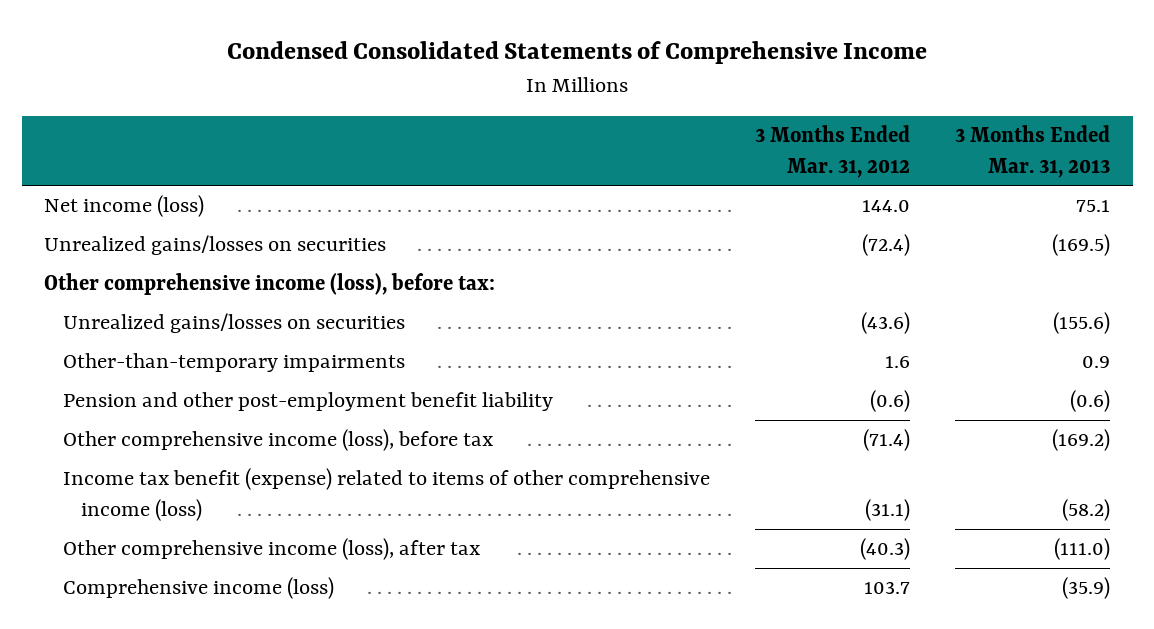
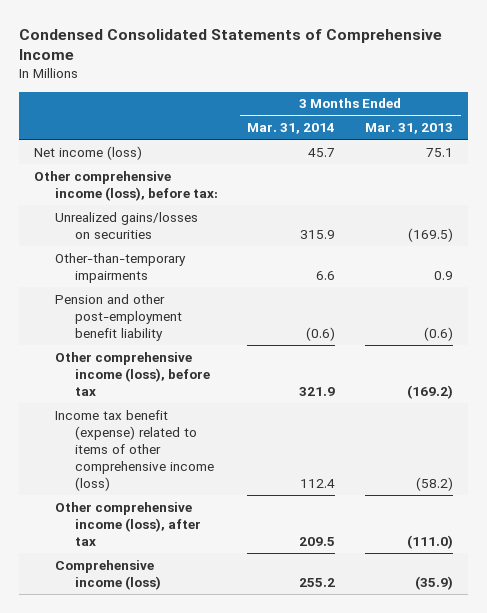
[754,124,910,178] 3 Months Ended Mar. 31, 2012 -> none
none -> [247,122,336,134] Mar. 31, 2014
[62,313,405,334] Unrealized gains/losses on securities -> none
[44,235,387,256] Unrealized gains/losses on securities -> [54,211,198,239] Unrealized gains/losses on securities

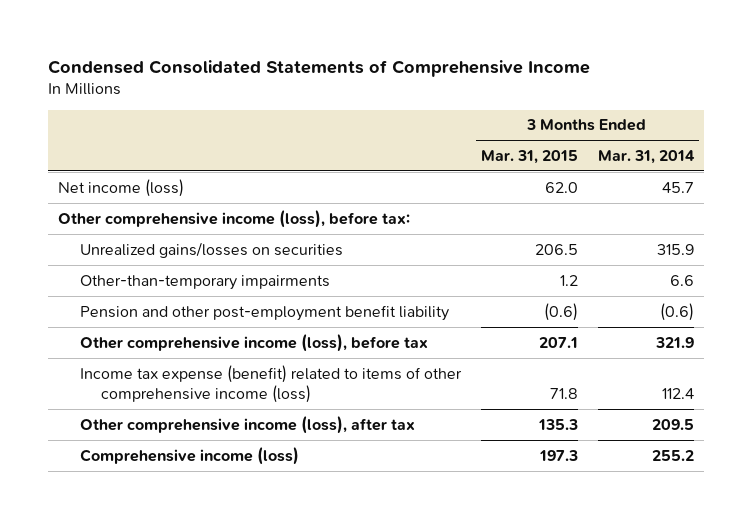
[365,122,454,134] Mar. 31, 2013 -> none
none -> [480,150,578,165] Mar. 31, 2015
[54,409,215,492] Income tax benefit (expense) related to items of other comprehensive income (loss) -> [79,364,462,404] Income tax expense (benefit) related to items of other comprehensive income (loss)

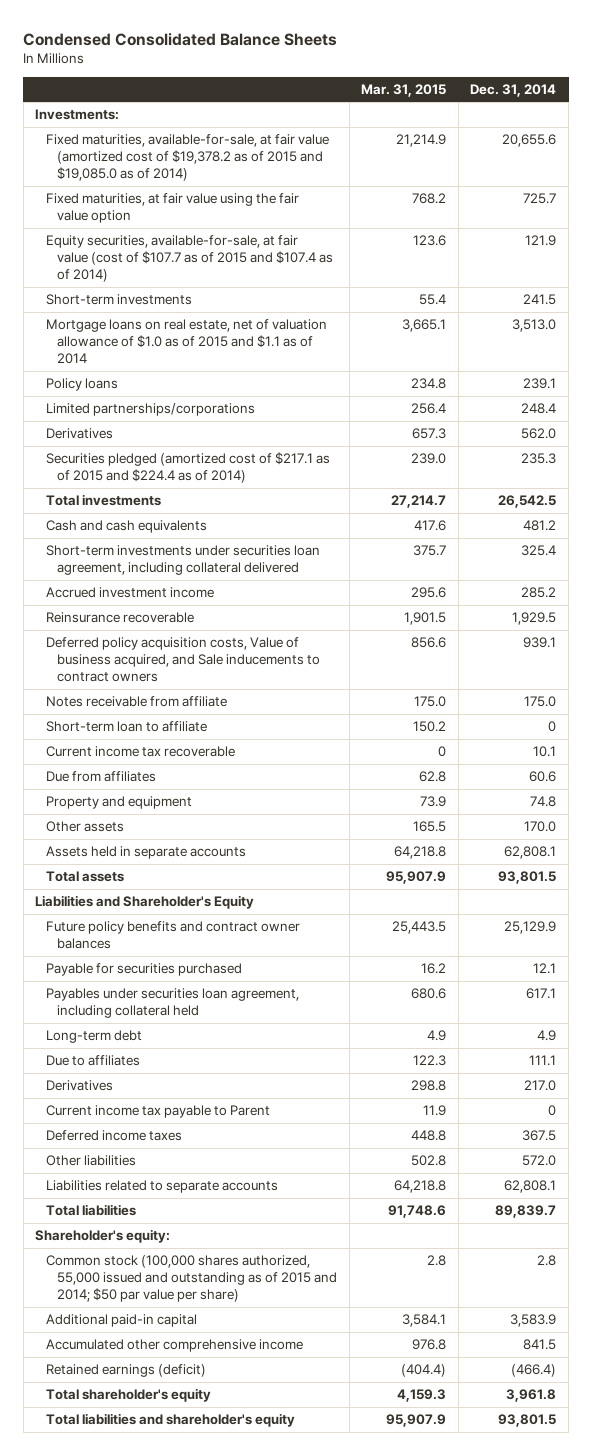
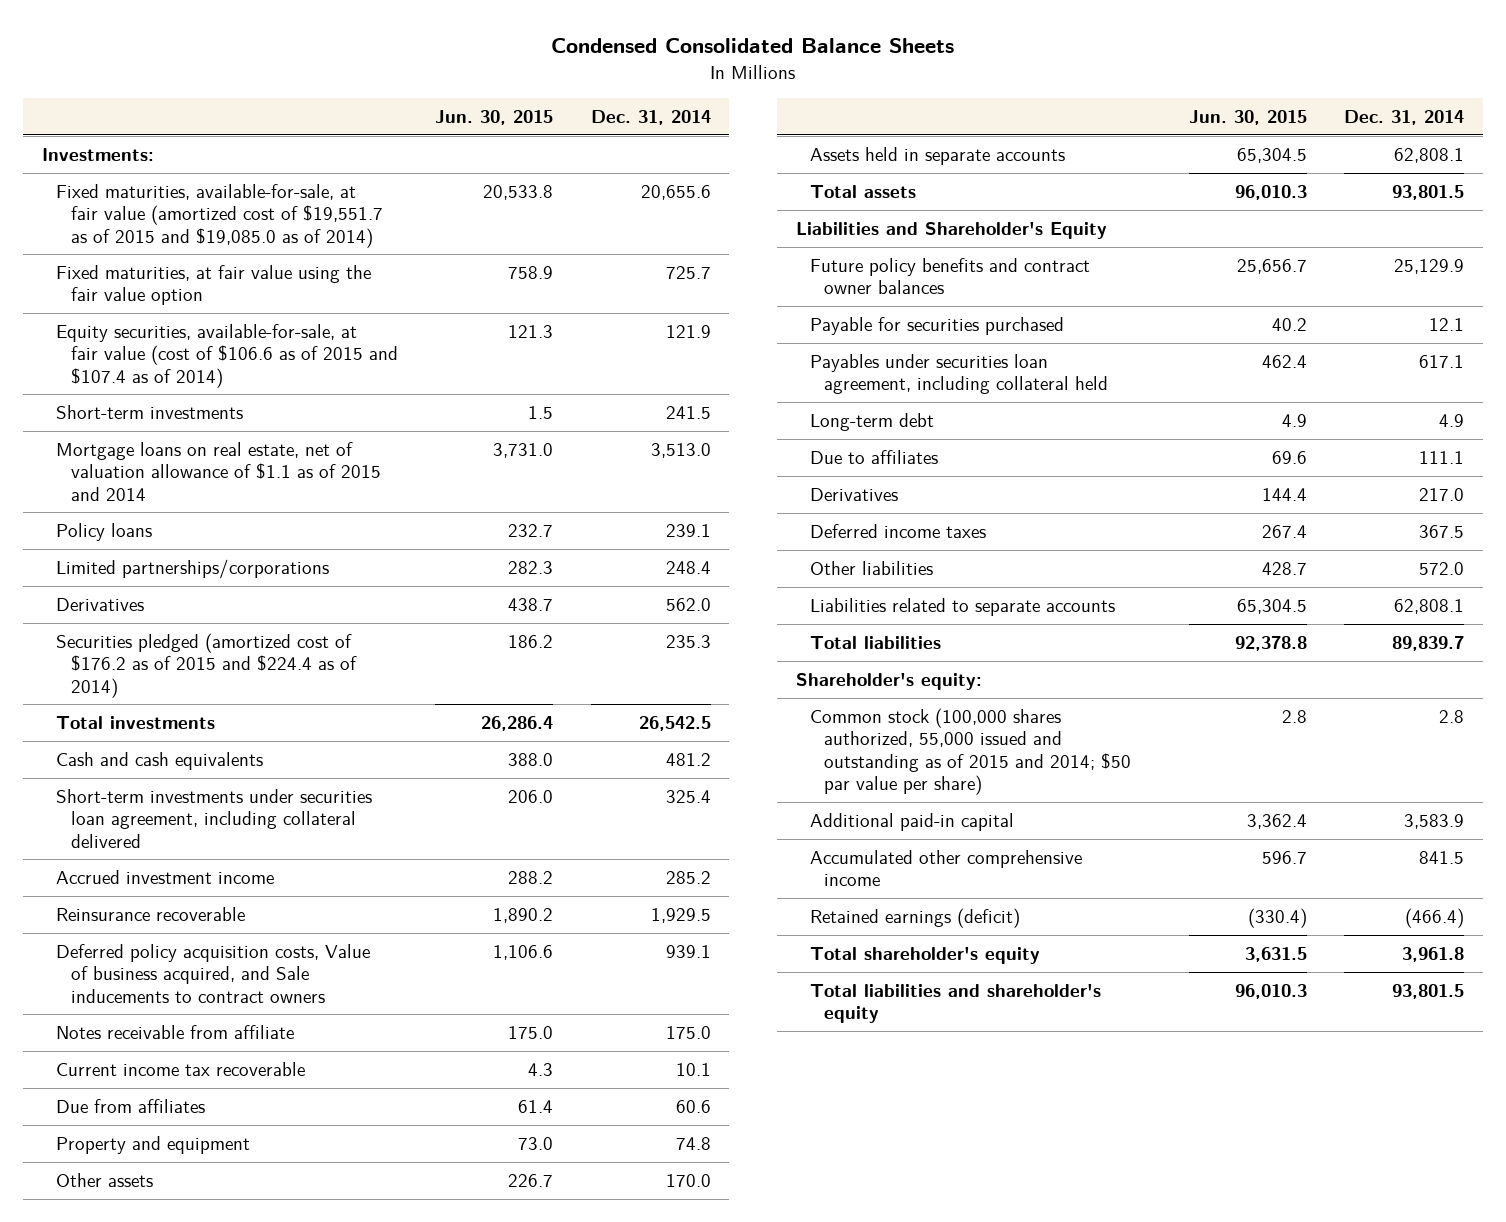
[361,83,447,97] Mar. 31, 2015 -> none
none -> [435,109,554,125] Jun. 30, 2015
[46,134,330,182] Fixed maturities, available-for-sale, at fair value (amortized cost of $19,378.2 as of 2015 and $19,085.0 as of 2014) -> [56,184,383,248] Fixed maturities, available-for-sale, at fair value (amortized cost of $19,551.7 as of 2015 and $19,085.0 as of 2014)
[46,235,333,283] Equity securities, available-for-sale, at fair value (cost of $107.7 as of 2015 and $107.4 as of 2014) -> [56,324,398,388] Equity securities, available-for-sale, at fair value (cost of $106.6 as of 2015 and $107.4 as of 2014)
[46,319,328,365] Mortgage loans on real estate, net of valuation allowance of $1.0 as of 2015 and $1.1 as of 2014 -> [56,442,381,501] Mortgage loans on real estate, net of valuation allowance of $1.1 as of 2015 and 2014
[46,452,331,484] Securities pledged (amortized cost of $217.1 as of 2015 and $224.4 as of 2014) -> [56,633,357,698] Securities pledged (amortized cost of $176.2 as of 2015 and $224.4 as of 2014)
[46,721,208,733] Short-term loan to affiliate -> none
[46,1105,271,1119] Current income tax payable to Parent -> none

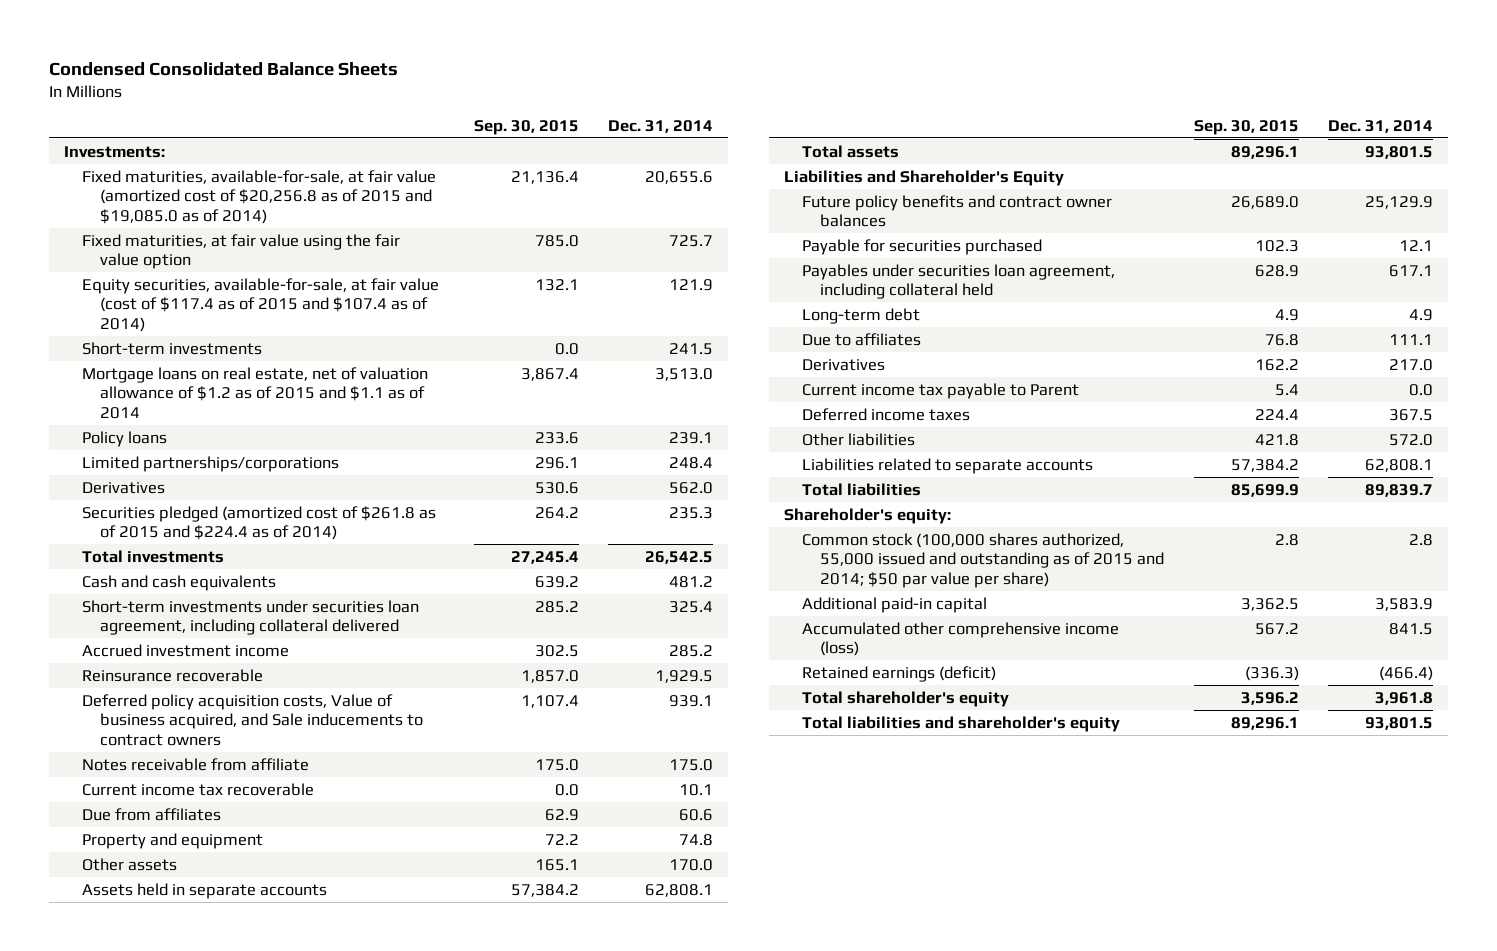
[435,109,554,125] Jun. 30, 2015 -> none
none -> [473,119,579,135] Sep. 30, 2015
[56,184,383,248] Fixed maturities, available-for-sale, at fair value (amortized cost of $19,551.7 as of 2015 and $19,085.0 as of 2014) -> [82,169,437,224] Fixed maturities, available-for-sale, at fair value (amortized cost of $20,256.8 as of 2015 and $19,085.0 as of 2014)
[56,324,398,388] Equity securities, available-for-sale, at fair value (cost of $106.6 as of 2015 and $107.4 as of 2014) -> [82,277,440,332] Equity securities, available-for-sale, at fair value (cost of $117.4 as of 2015 and $107.4 as of 2014)
[56,442,381,501] Mortgage loans on real estate, net of valuation allowance of $1.1 as of 2015 and 2014 -> [82,366,429,419] Mortgage loans on real estate, net of valuation allowance of $1.2 as of 2015 and $1.1 as of 2014
[56,633,357,698] Securities pledged (amortized cost of $176.2 as of 2015 and $224.4 as of 2014) -> [82,505,437,541] Securities pledged (amortized cost of $261.8 as of 2015 and $224.4 as of 2014)
none -> [801,382,1079,399] Current income tax payable to Parent
[810,850,1083,887] Accumulated other comprehensive income -> [801,621,1119,657] Accumulated other comprehensive income (loss)

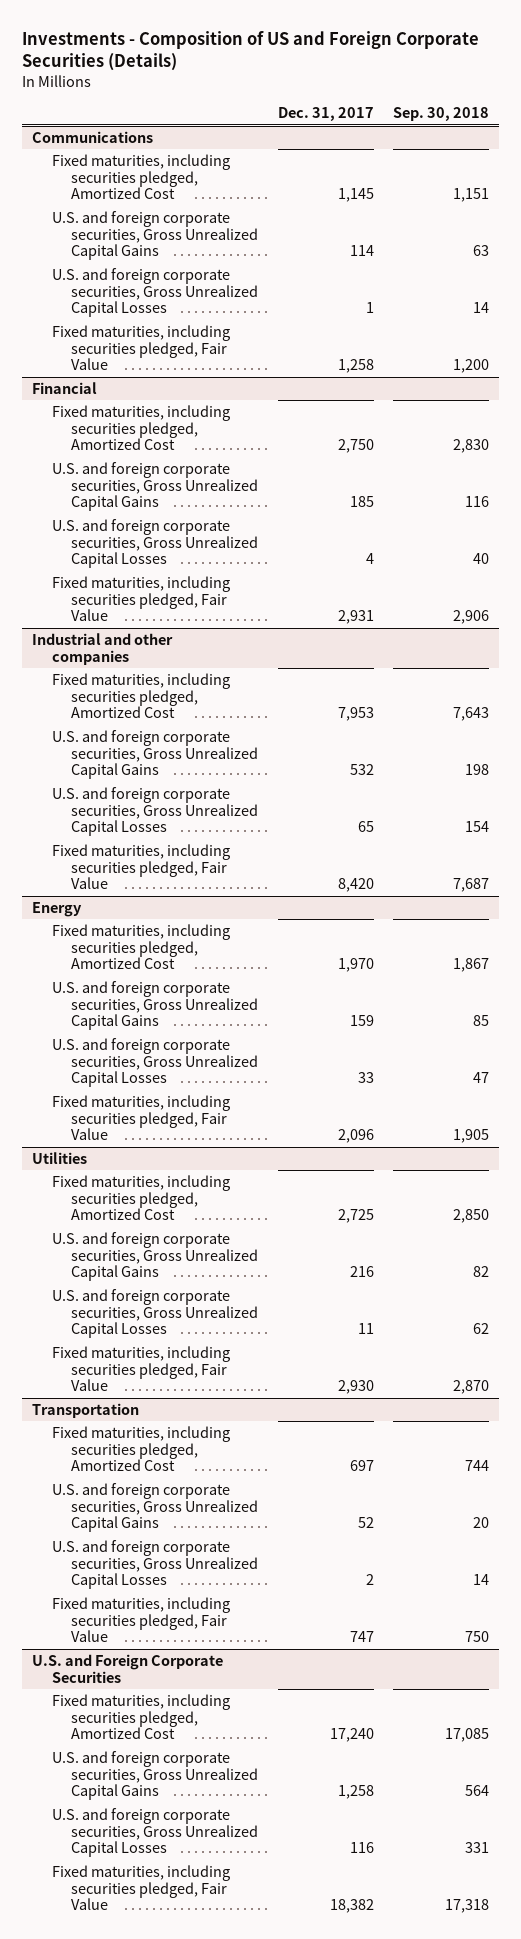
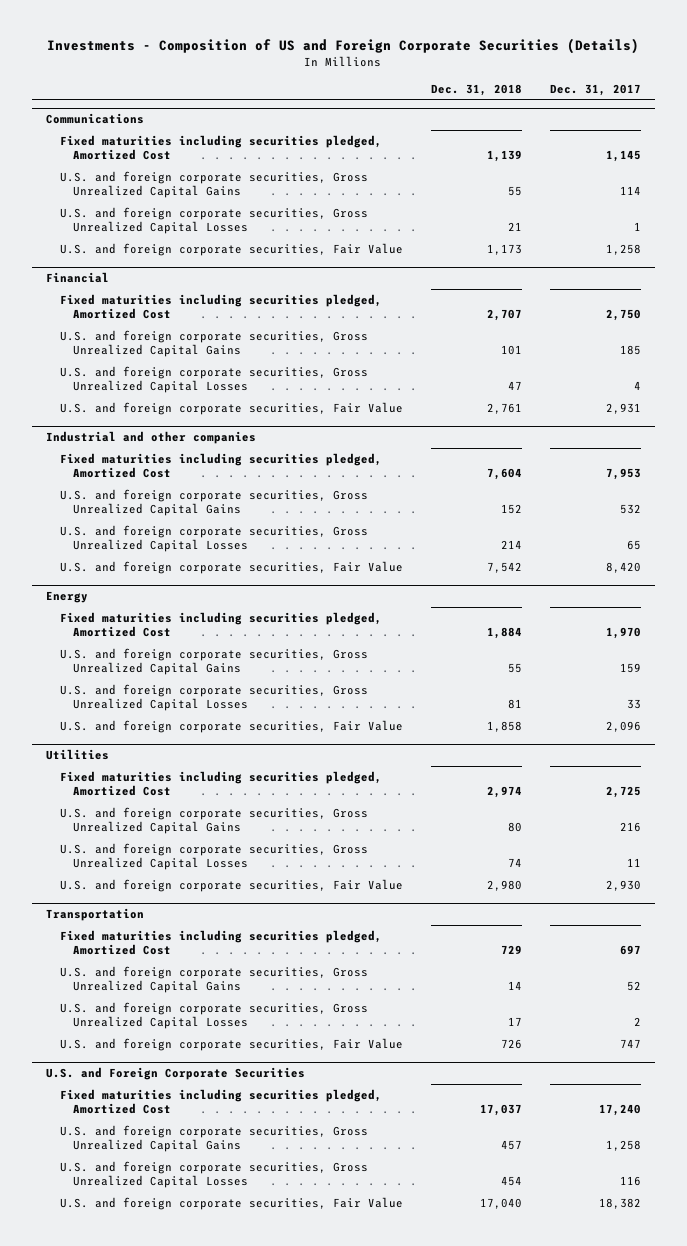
[393,107,490,122] Sep. 30, 2018 -> none
none -> [430,83,522,96] Dec. 31, 2018
[51,153,230,200] Fixed maturities, including securities pledged, Amortized Cost -> [59,134,382,161] Fixed maturities including securities pledged, Amortized Cost
[51,324,230,371] Fixed maturities, including securities pledged, Fair Value -> [59,242,403,256] U.S. and foreign corporate securities, Fair Value
[51,404,230,451] Fixed maturities, including securities pledged, Amortized Cost -> [59,293,382,320] Fixed maturities including securities pledged, Amortized Cost
[51,575,230,622] Fixed maturities, including securities pledged, Fair Value -> [59,401,403,415] U.S. and foreign corporate securities, Fair Value
[51,672,230,719] Fixed maturities, including securities pledged, Amortized Cost -> [59,452,382,479] Fixed maturities including securities pledged, Amortized Cost
[51,843,230,890] Fixed maturities, including securities pledged, Fair Value -> [59,560,403,574] U.S. and foreign corporate securities, Fair Value
[51,923,230,970] Fixed maturities, including securities pledged, Amortized Cost -> [59,611,382,638] Fixed maturities including securities pledged, Amortized Cost
[51,1094,230,1141] Fixed maturities, including securities pledged, Fair Value -> [59,719,403,733] U.S. and foreign corporate securities, Fair Value
[51,1174,230,1221] Fixed maturities, including securities pledged, Amortized Cost -> [59,770,382,797] Fixed maturities including securities pledged, Amortized Cost
[51,1345,230,1392] Fixed maturities, including securities pledged, Fair Value -> [59,878,403,892] U.S. and foreign corporate securities, Fair Value
[51,1425,230,1472] Fixed maturities, including securities pledged, Amortized Cost -> [59,929,382,956] Fixed maturities including securities pledged, Amortized Cost
[51,1596,230,1643] Fixed maturities, including securities pledged, Fair Value -> [59,1037,403,1051] U.S. and foreign corporate securities, Fair Value
[51,1693,230,1740] Fixed maturities, including securities pledged, Amortized Cost -> [59,1088,382,1115] Fixed maturities including securities pledged, Amortized Cost
[51,1864,230,1911] Fixed maturities, including securities pledged, Fair Value -> [59,1196,403,1210] U.S. and foreign corporate securities, Fair Value

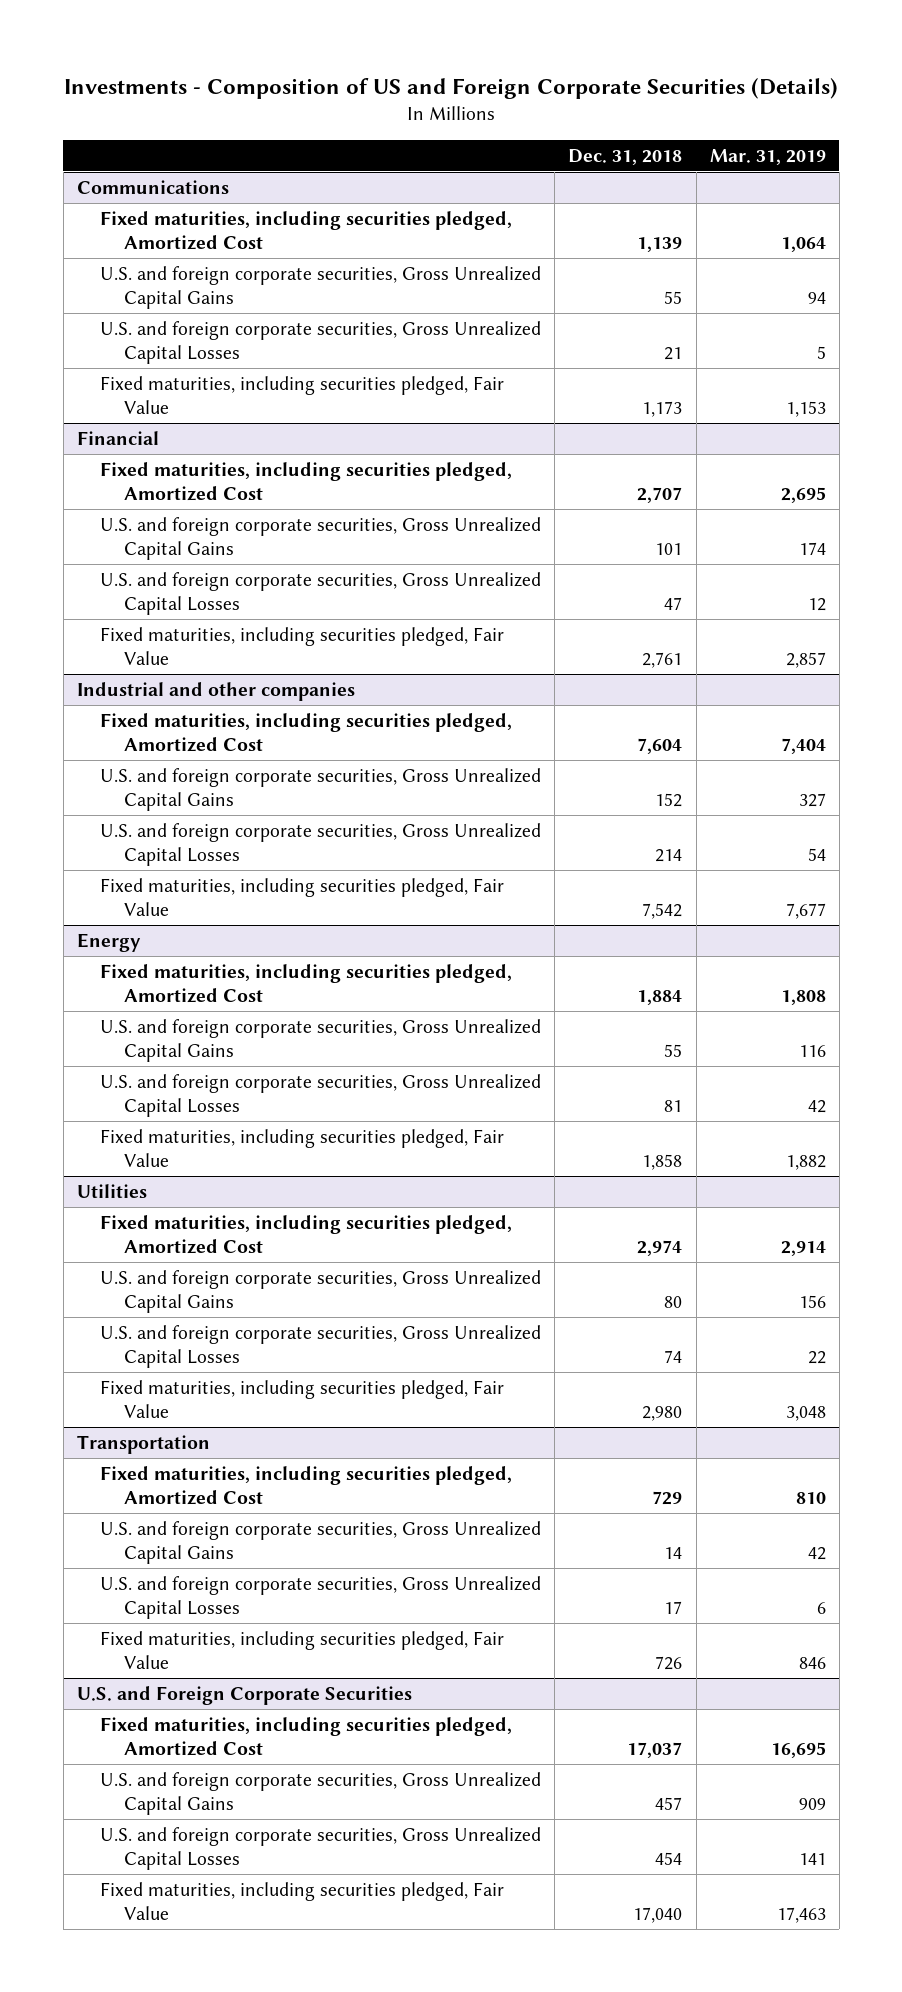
[549,83,641,96] Dec. 31, 2017 -> none
none -> [709,148,826,165] Mar. 31, 2019
[59,134,382,161] Fixed maturities including securities pledged, Amortized Cost -> [100,210,513,250] Fixed maturities, including securities pledged, Amortized Cost
[59,242,403,256] U.S. and foreign corporate securities, Fair Value -> [100,375,505,414] Fixed maturities, including securities pledged, Fair Value
[59,293,382,320] Fixed maturities including securities pledged, Amortized Cost -> [100,461,513,501] Fixed maturities, including securities pledged, Amortized Cost
[59,401,403,415] U.S. and foreign corporate securities, Fair Value -> [100,626,505,665] Fixed maturities, including securities pledged, Fair Value
[59,452,382,479] Fixed maturities including securities pledged, Amortized Cost -> [100,712,513,752] Fixed maturities, including securities pledged, Amortized Cost
[59,560,403,574] U.S. and foreign corporate securities, Fair Value -> [100,877,505,916] Fixed maturities, including securities pledged, Fair Value
[59,611,382,638] Fixed maturities including securities pledged, Amortized Cost -> [100,963,513,1003] Fixed maturities, including securities pledged, Amortized Cost
[59,719,403,733] U.S. and foreign corporate securities, Fair Value -> [100,1128,505,1167] Fixed maturities, including securities pledged, Fair Value
[59,770,382,797] Fixed maturities including securities pledged, Amortized Cost -> [100,1214,513,1254] Fixed maturities, including securities pledged, Amortized Cost
[59,878,403,892] U.S. and foreign corporate securities, Fair Value -> [100,1379,505,1418] Fixed maturities, including securities pledged, Fair Value
[59,929,382,956] Fixed maturities including securities pledged, Amortized Cost -> [100,1465,513,1505] Fixed maturities, including securities pledged, Amortized Cost
[59,1037,403,1051] U.S. and foreign corporate securities, Fair Value -> [100,1630,505,1669] Fixed maturities, including securities pledged, Fair Value
[59,1088,382,1115] Fixed maturities including securities pledged, Amortized Cost -> [100,1716,513,1756] Fixed maturities, including securities pledged, Amortized Cost
[59,1196,403,1210] U.S. and foreign corporate securities, Fair Value -> [100,1881,505,1920] Fixed maturities, including securities pledged, Fair Value

